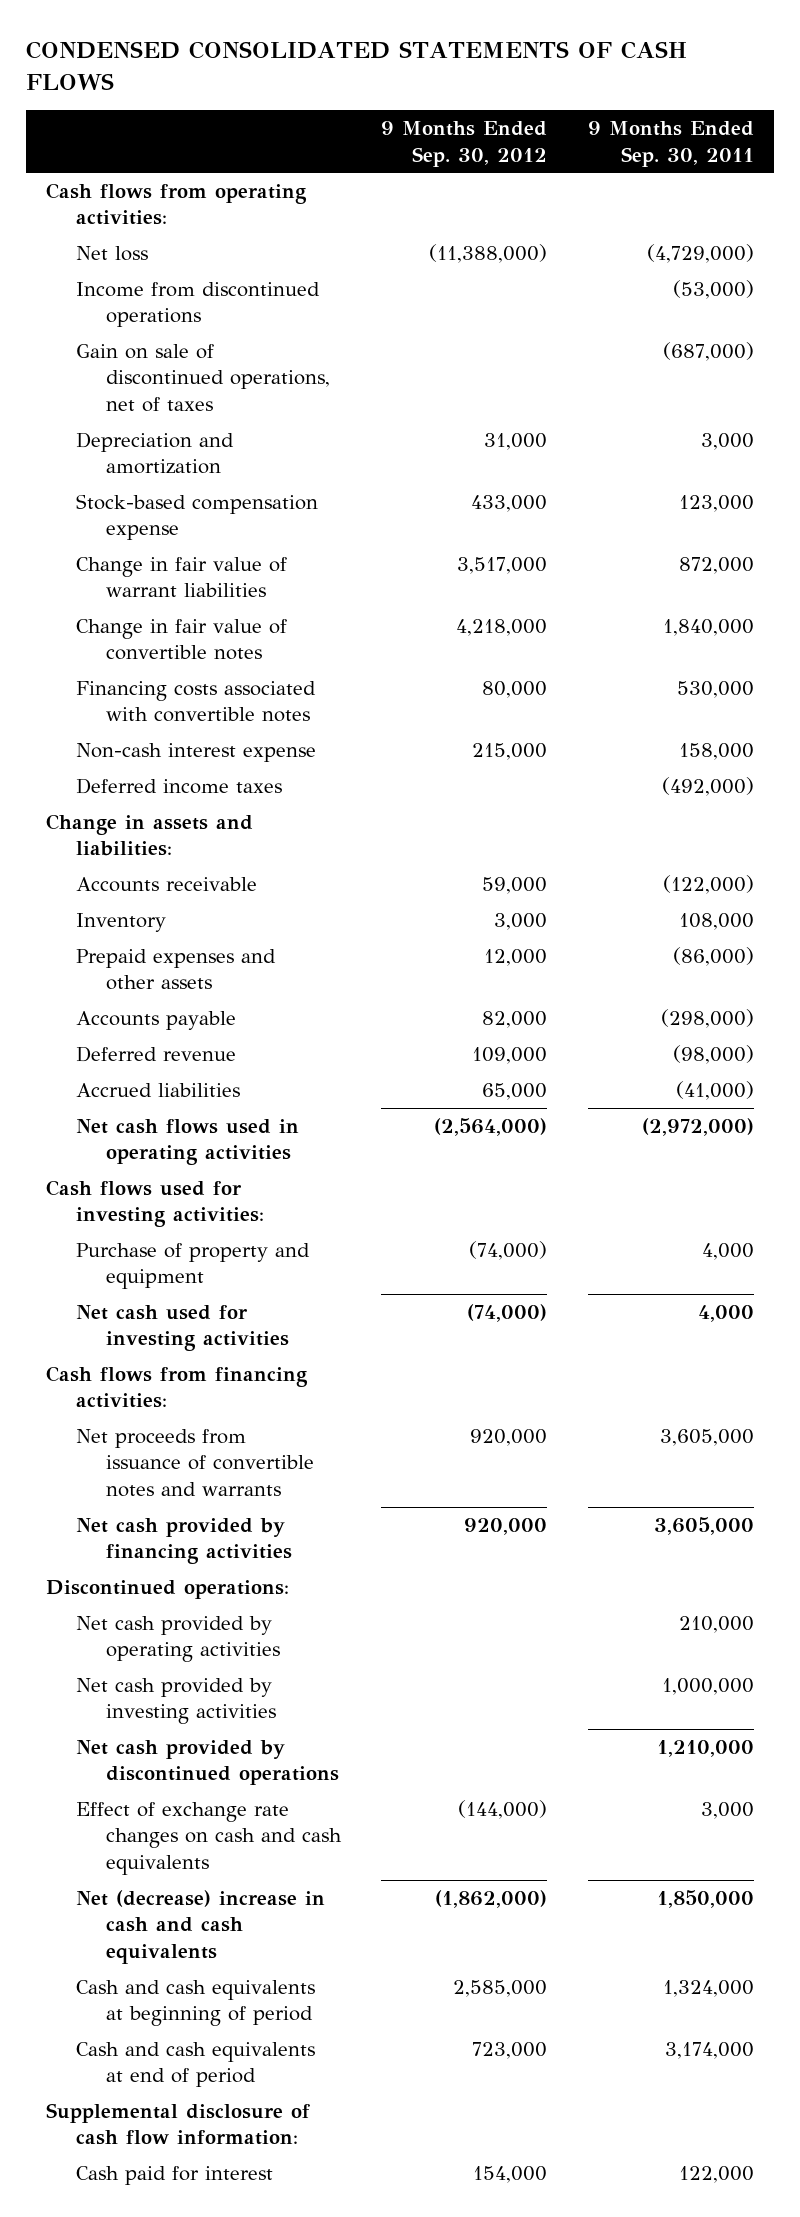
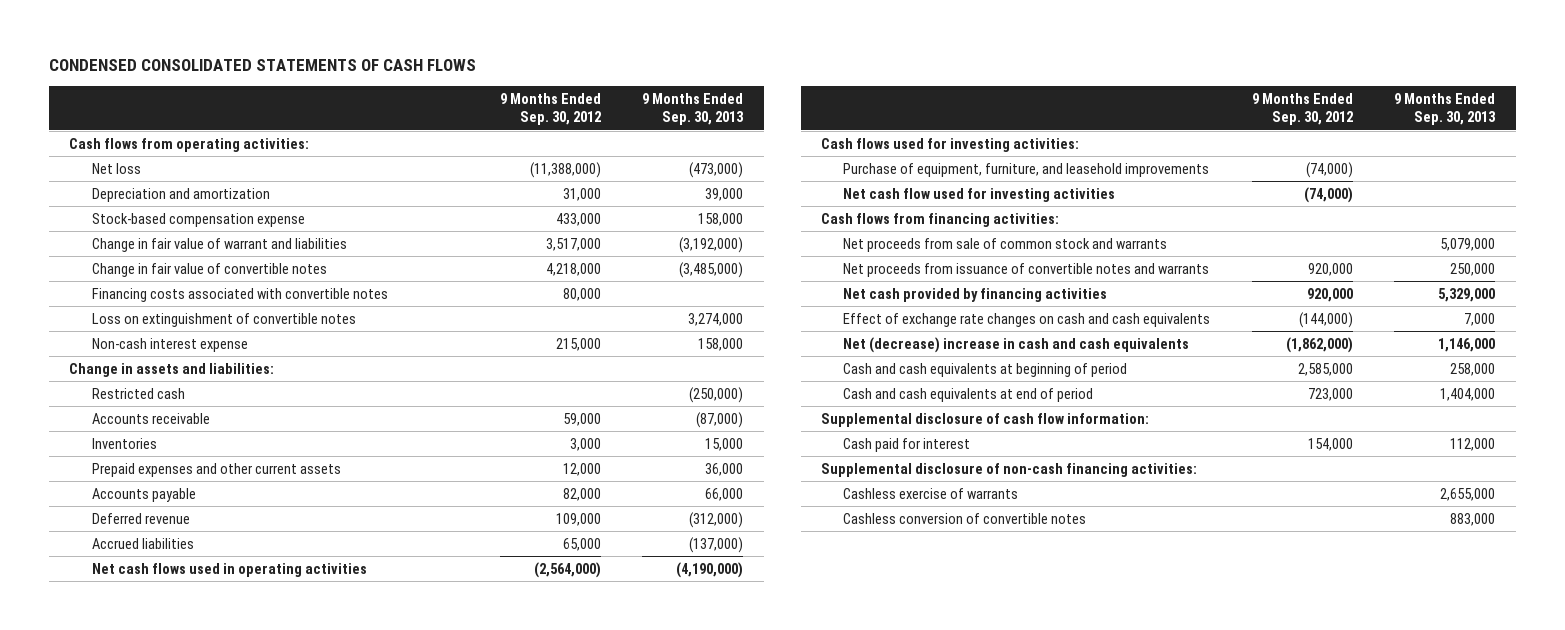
[587,121,754,167] 9 Months Ended Sep. 30, 2011 -> none
none -> [642,92,745,126] 9 Months Ended Sep. 30, 2013
[76,281,321,328] Income from discontinued operations -> none
[76,343,331,412] Gain on sale of discontinued operations, net of taxes -> none
[76,556,288,598] Change in fair value of warrant liabilities -> [91,237,347,252] Change in fair value of warrant and liabilities
none -> [91,312,356,327] Loss on extinguishment of convertible notes
[76,777,283,794] Deferred income taxes -> none
none -> [91,387,185,399] Restricted cash
[76,912,167,932] Inventory -> [91,437,157,449] Inventories
[76,948,277,991] Prepaid expenses and other assets -> [91,462,341,477] Prepaid expenses and other current assets
[76,1242,311,1290] Purchase of property and equipment -> [843,162,1210,177] Purchase of equipment, furniture, and leasehold improvements
[76,1304,290,1352] Net cash used for investing activities -> [843,187,1116,202] Net cash flow used for investing activities
none -> [843,237,1168,252] Net proceeds from sale of common stock and warrants
[46,1579,290,1599] Discontinued operations: -> none
[76,1615,281,1663] Net cash provided by operating activities -> none
[76,1677,277,1725] Net cash provided by investing activities -> none
[76,1739,340,1786] Net cash provided by discontinued operations -> none
none -> [821,462,1198,477] Supplemental disclosure of non-cash financing activities:
none -> [843,487,1019,499] Cashless exercise of warrants
none -> [843,512,1087,524] Cashless conversion of convertible notes

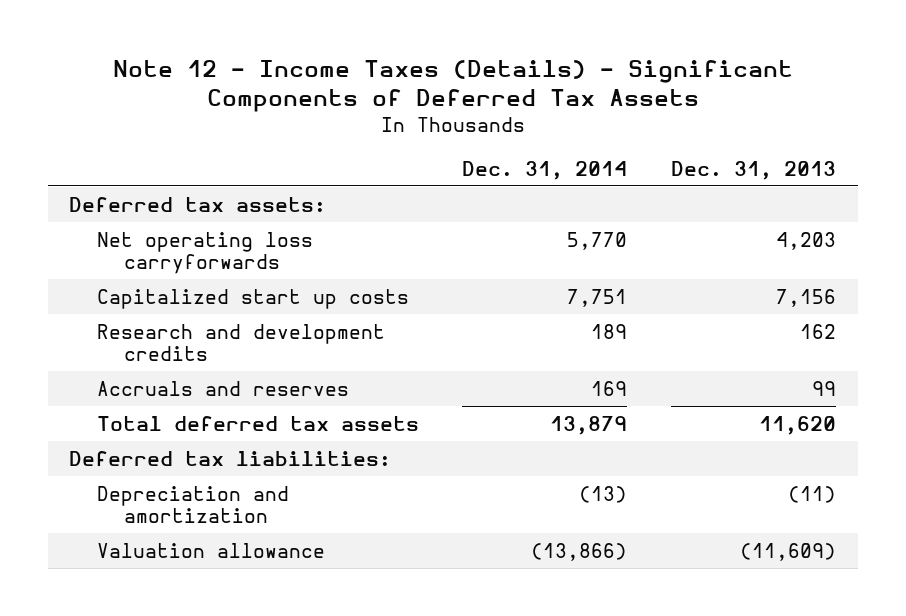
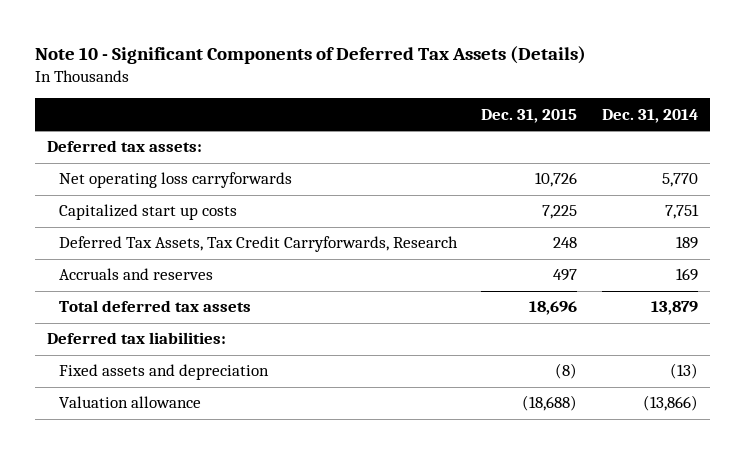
[112,60,793,113] Note 12 - Income Taxes (Details) - Significant Components of Deferred Tax Assets -> [34,46,586,65] Note 10 - Significant Components of Deferred Tax Assets (Details)
[671,160,837,180] Dec. 31, 2013 -> none
none -> [481,108,578,123] Dec. 31, 2015
[96,323,385,361] Research and development credits -> [58,236,458,253] Deferred Tax Assets, Tax Credit Carryforwards, Research
[96,485,289,523] Depreciation and amortization -> [58,364,269,381] Fixed assets and depreciation

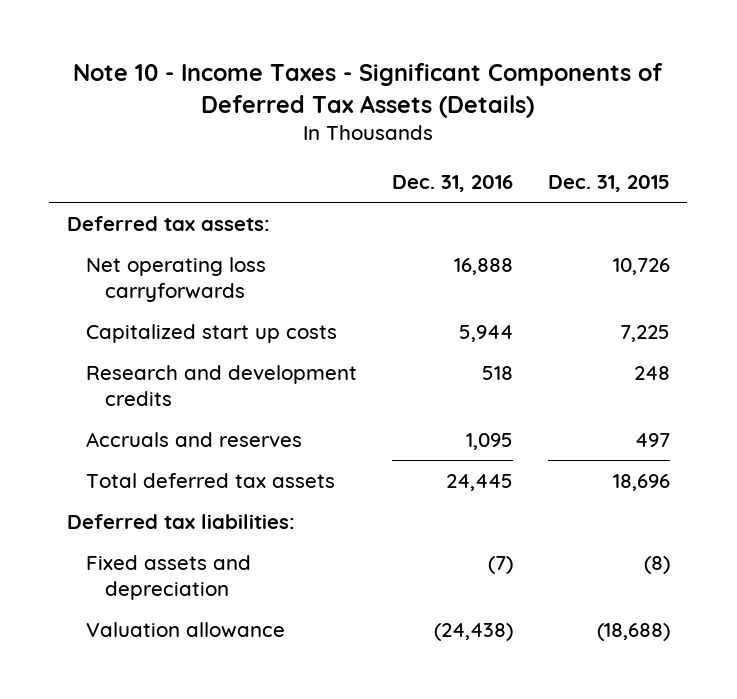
[34,46,586,65] Note 10 - Significant Components of Deferred Tax Assets (Details) -> [73,62,664,118] Note 10 - Income Taxes - Significant Components of Deferred Tax Assets (Details)
[601,108,698,123] Dec. 31, 2014 -> none
none -> [391,174,513,192] Dec. 31, 2016
[58,236,458,253] Deferred Tax Assets, Tax Credit Carryforwards, Research -> [85,364,357,407] Research and development credits

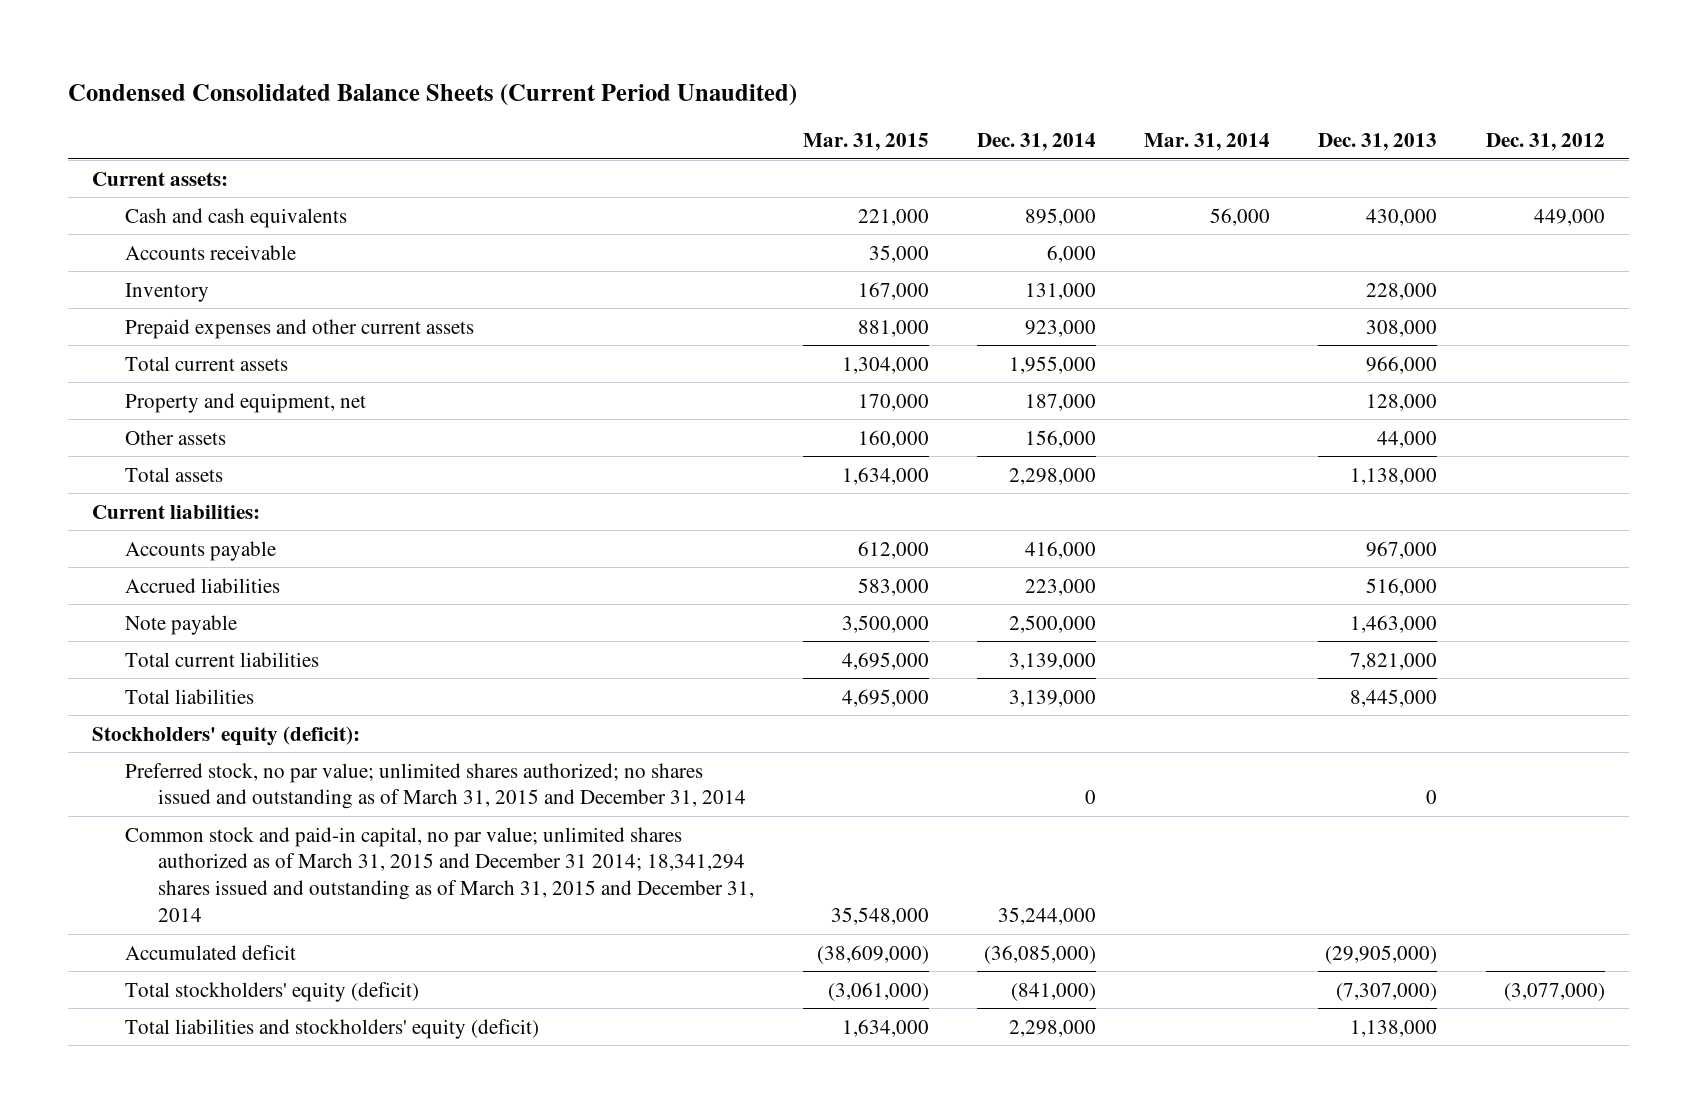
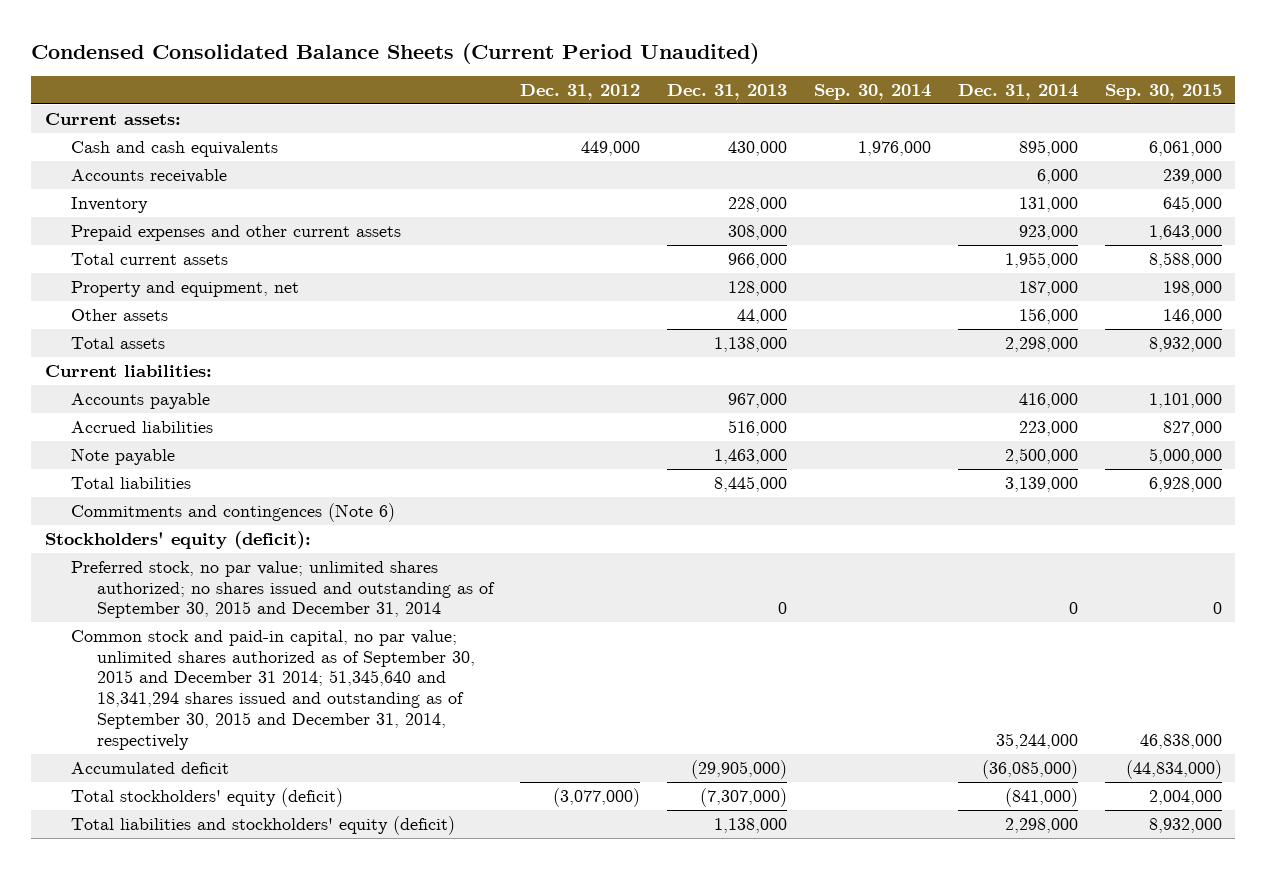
[802,133,929,152] Mar. 31, 2015 -> none
[1144,133,1271,152] Mar. 31, 2014 -> none
none -> [813,84,931,101] Sep. 30, 2014
none -> [1104,84,1222,101] Sep. 30, 2015
[125,651,320,667] Total current liabilities -> none
none -> [70,502,395,522] Commitments and contingences (Note 6)
[125,762,747,810] Preferred stock, no par value; unlimited shares authorized; no shares issued and outstanding as of March 31, 2015 and December 31, 2014 -> [70,560,495,619] Preferred stock, no par value; unlimited shares authorized; no shares issued and outstanding as of September 30, 2015 and December 31, 2014
[125,826,755,923] Common stock and paid-in capital, no par value; unlimited shares authorized as of March 31, 2015 and December 31 2014; 18,341,294 shares issued and outstanding as of March 31, 2015 and December 31, 2014 -> [70,629,475,750] Common stock and paid-in capital, no par value; unlimited shares authorized as of September 30, 2015 and December 31 2014; 51,345,640 and 18,341,294 shares issued and outstanding as of September 30, 2015 and December 31, 2014, respectively

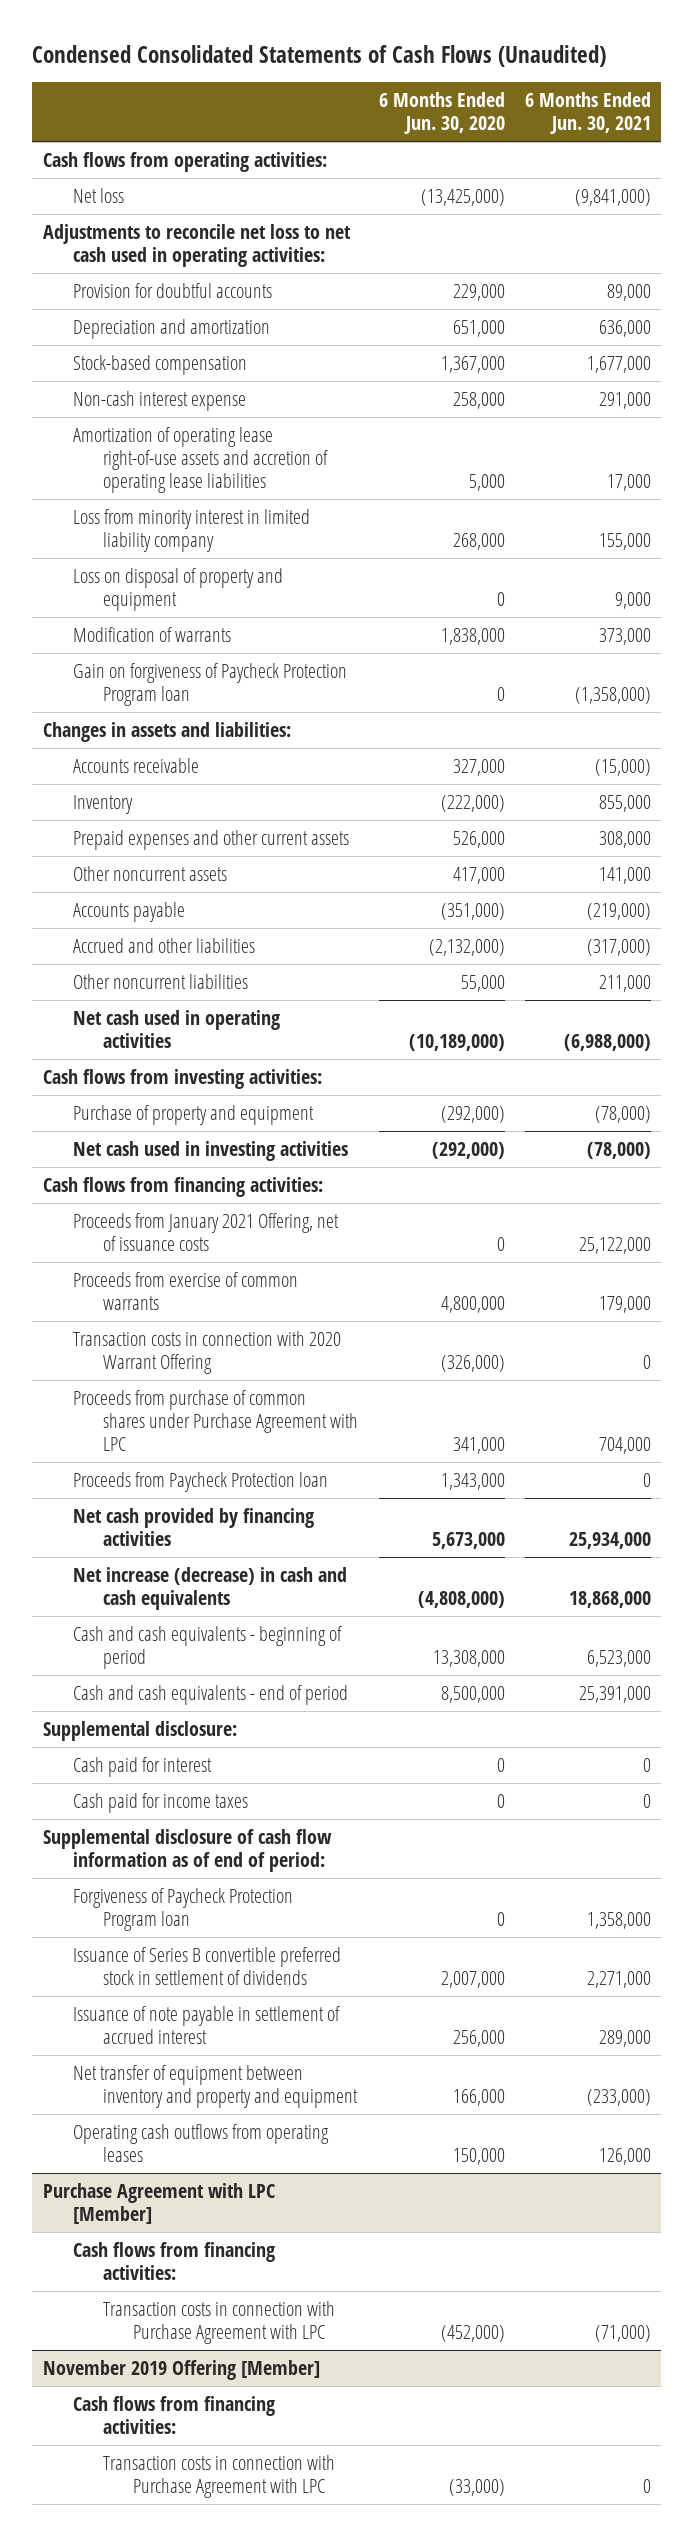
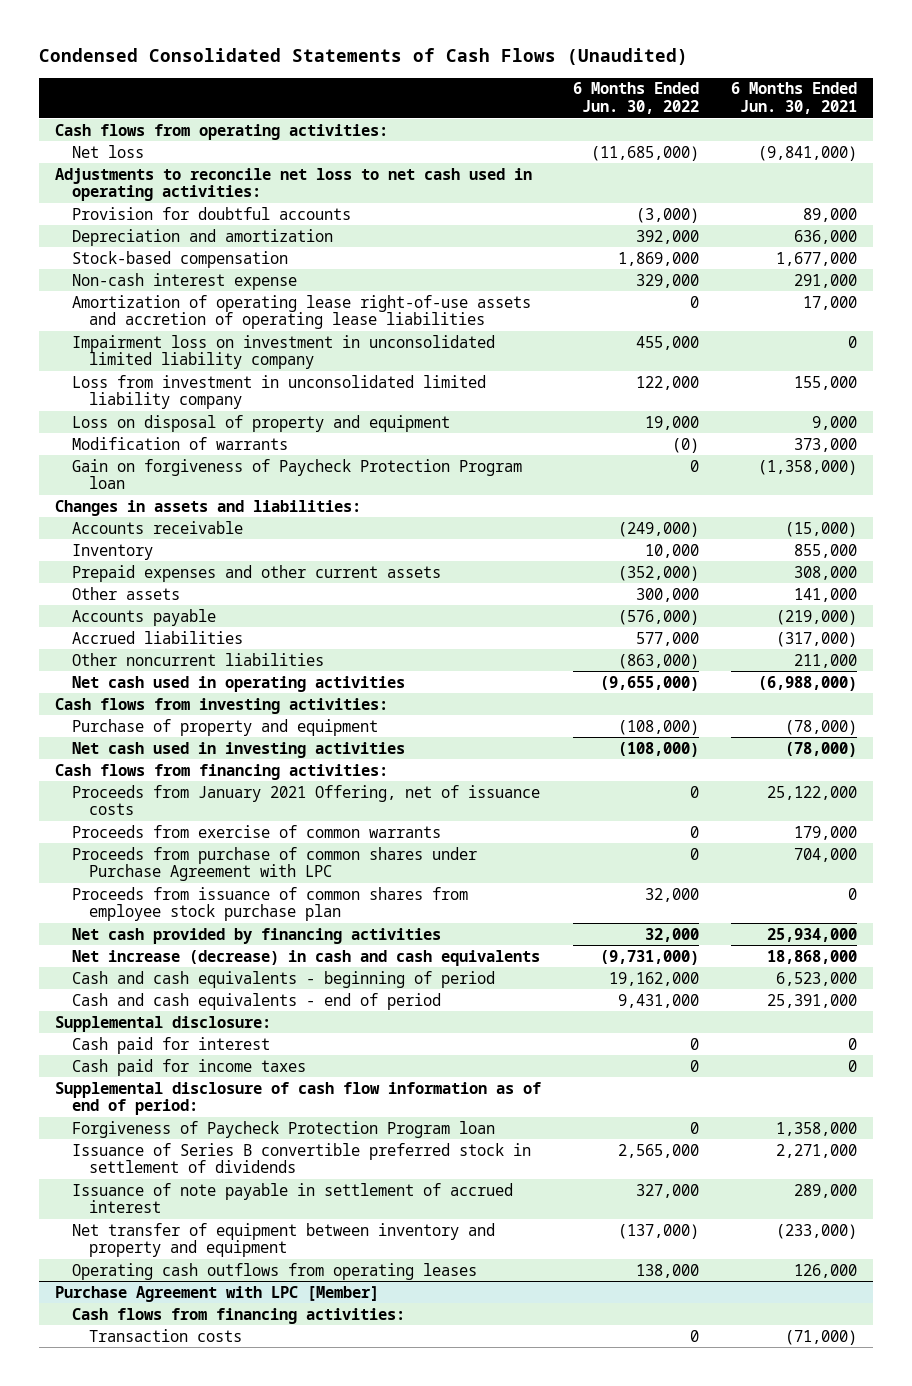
[378,92,505,135] 6 Months Ended Jun. 30, 2020 -> none
none -> [572,82,699,115] 6 Months Ended Jun. 30, 2022
none -> [72,334,496,370] Impairment loss on investment in unconsolidated limited liability company
[72,508,310,552] Loss from minority interest in limited liability company -> [72,374,487,410] Loss from investment in unconsolidated limited liability company
[72,865,227,881] Other noncurrent assets -> [72,586,181,600] Other assets
[72,937,255,953] Accrued and other liabilities -> [72,630,244,644] Accrued liabilities
[72,1330,341,1374] Transaction costs in connection with 2020 Warrant Offering -> none
[72,1471,328,1492] Proceeds from Paycheck Protection loan -> none
none -> [72,886,469,922] Proceeds from issuance of common shares from employee stock purchase plan
[42,2359,320,2380] November 2019 Offering [Member] -> none
[72,2395,275,2434] Cash flows from financing activities: -> none
[102,2454,335,2498] Transaction costs in connection with Purchase Agreement with LPC -> none
[102,2300,335,2344] Transaction costs in connection with Purchase Agreement with LPC -> [89,1328,243,1342] Transaction costs

